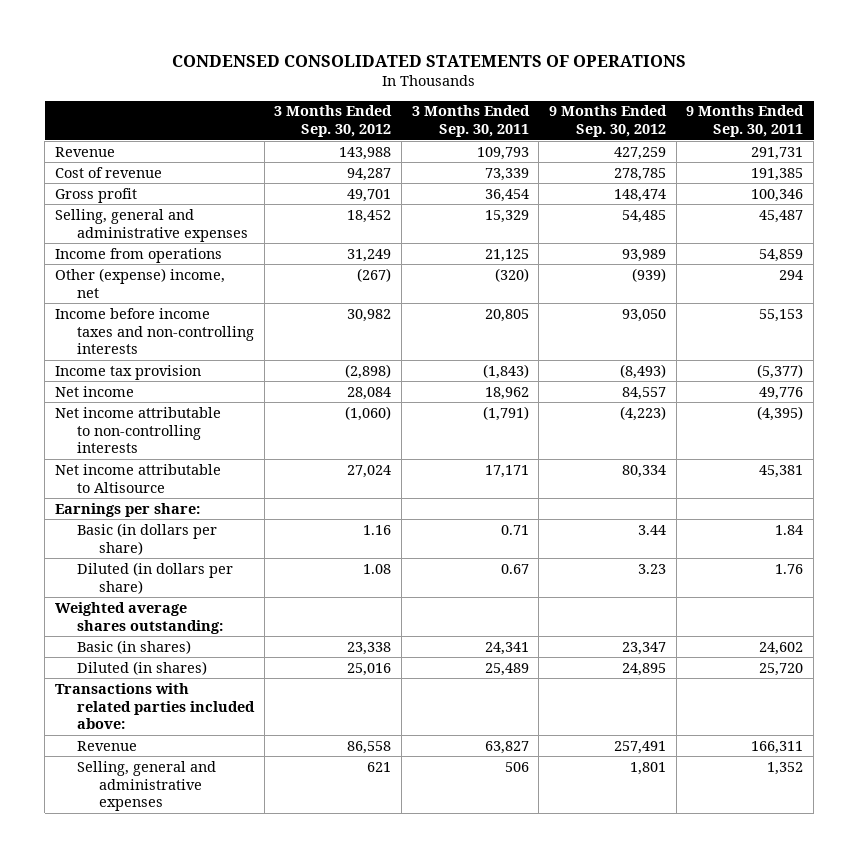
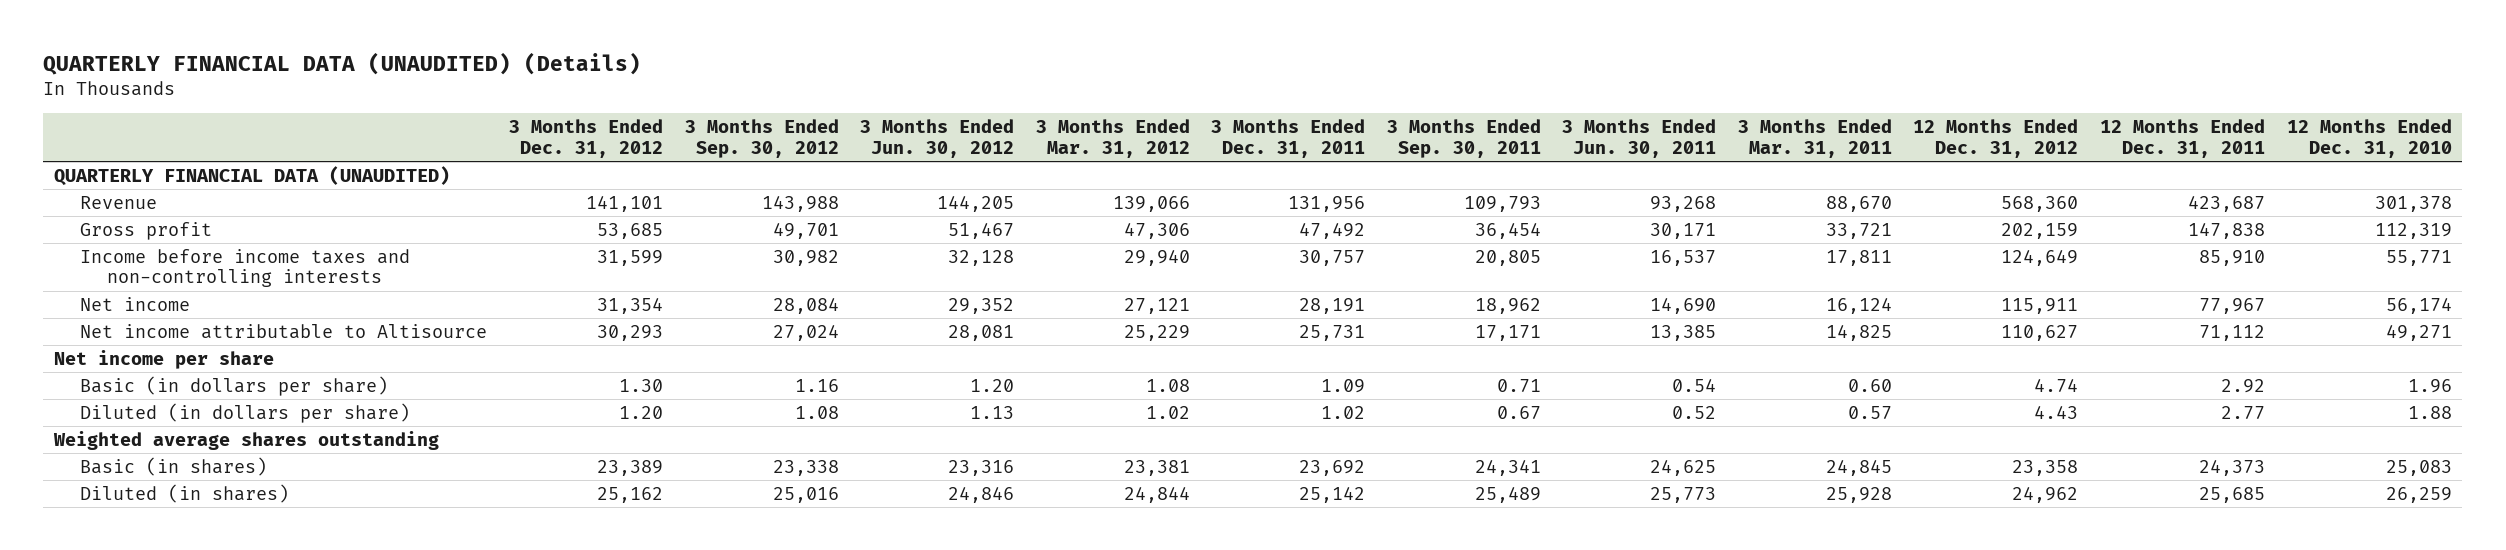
[172,55,687,68] CONDENSED CONSOLIDATED STATEMENTS OF OPERATIONS -> [43,52,642,76] QUARTERLY FINANCIAL DATA (UNAUDITED) (Details)
[549,105,668,138] 9 Months Ended Sep. 30, 2012 -> none
[686,105,805,138] 9 Months Ended Sep. 30, 2011 -> none
none -> [508,119,663,158] 3 Months Ended Dec. 31, 2012
none -> [860,119,1015,158] 3 Months Ended Jun. 30, 2012
none -> [1035,119,1190,158] 3 Months Ended Mar. 31, 2012
none -> [1211,119,1366,158] 3 Months Ended Dec. 31, 2011
none -> [1562,119,1717,158] 3 Months Ended Jun. 30, 2011
none -> [1737,119,1892,158] 3 Months Ended Mar. 31, 2011
none -> [1913,119,2079,158] 12 Months Ended Dec. 31, 2012
none -> [2099,119,2265,158] 12 Months Ended Dec. 31, 2011
none -> [2286,119,2452,158] 12 Months Ended Dec. 31, 2010
none -> [54,165,451,185] QUARTERLY FINANCIAL DATA (UNAUDITED)
[55,166,163,178] Cost of revenue -> none
[55,208,249,242] Selling, general and administrative expenses -> none
[55,247,223,263] Income from operations -> none
[55,267,226,298] Other (expense) income, net -> none
[55,364,202,380] Income tax provision -> none
[55,406,222,454] Net income attributable to non-controlling interests -> none
[55,502,201,517] Earnings per share: -> [54,349,275,369] Net income per share
[55,601,224,634] Weighted average shares outstanding: -> [53,430,440,450] Weighted average shares outstanding
[55,682,256,730] Transactions with related parties included above: -> none
[77,740,138,751] Revenue -> none
[77,760,217,812] Selling, general and administrative expenses -> none

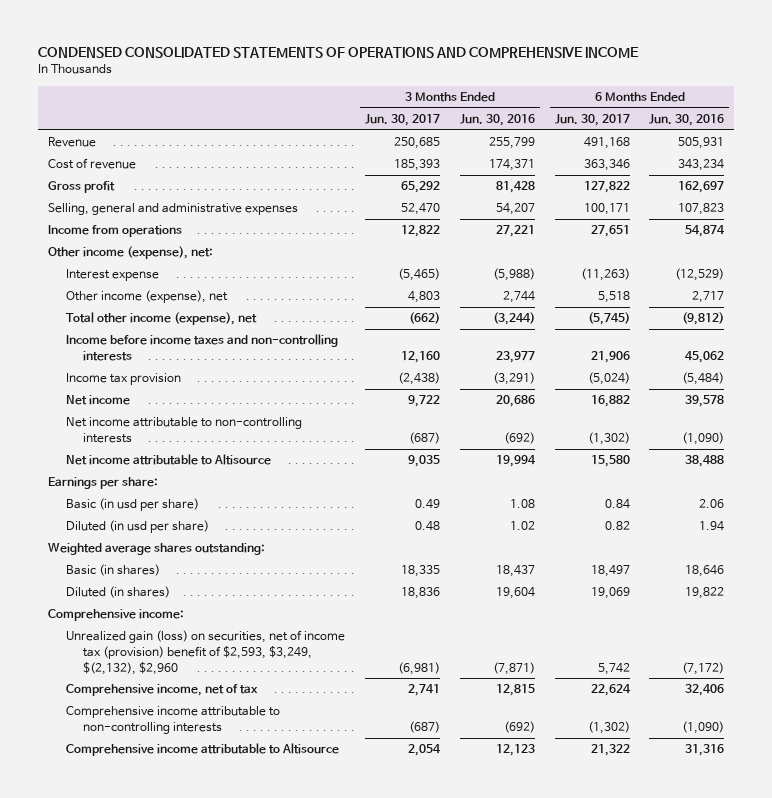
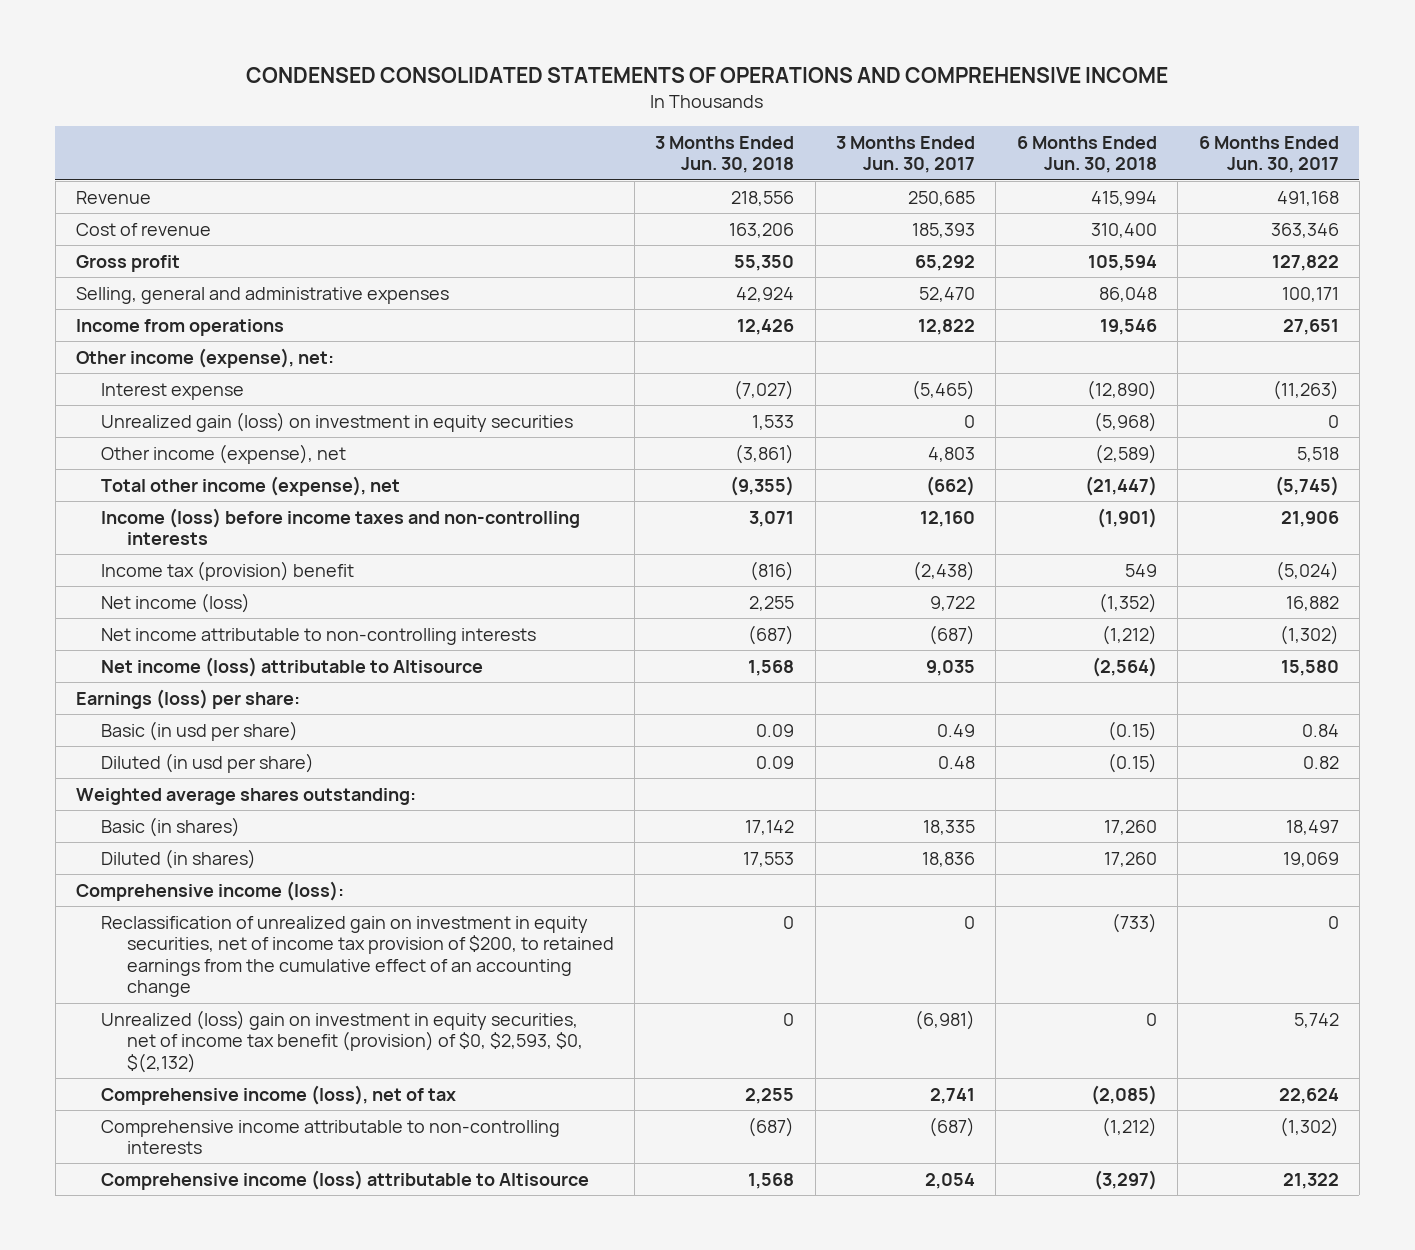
[459,114,535,127] Jun. 30, 2016 -> none
[649,114,725,127] Jun. 30, 2016 -> none
none -> [655,135,795,174] 3 Months Ended Jun. 30, 2018
none -> [1016,135,1157,174] 6 Months Ended Jun. 30, 2018
none -> [101,411,574,432] Unrealized gain (loss) on investment in equity securities
[65,334,338,362] Income before income taxes and non-controlling interests -> [101,507,581,546] Income (loss) before income taxes and non-controlling interests
[65,373,181,386] Income tax provision -> [101,560,355,581] Income tax (provision) benefit
[65,395,130,406] Net income -> [101,592,251,613] Net income (loss)
[65,454,271,466] Net income attributable to Altisource -> [101,656,484,677] Net income (loss) attributable to Altisource
[47,477,158,490] Earnings per share: -> [76,688,301,709] Earnings (loss) per share:
[47,609,184,622] Comprehensive income: -> [76,880,345,901] Comprehensive income (loss):
none -> [101,915,614,998] Reclassification of unrealized gain on investment in equity securities, net of income tax provision of $200, to retained earnings from the cumulative effect of an accounting change
[65,630,345,675] Unrealized gain (loss) on securities, net of income tax (provision) benefit of $2,593, $3,249, $(2,132), $2,960 -> [101,1009,583,1073] Unrealized (loss) gain on investment in equity securities, net of income tax benefit (provision) of $0, $2,593, $0, $(2,132)
[65,684,258,697] Comprehensive income, net of tax -> [101,1084,457,1105] Comprehensive income (loss), net of tax
[65,743,339,757] Comprehensive income attributable to Altisource -> [101,1169,590,1190] Comprehensive income (loss) attributable to Altisource

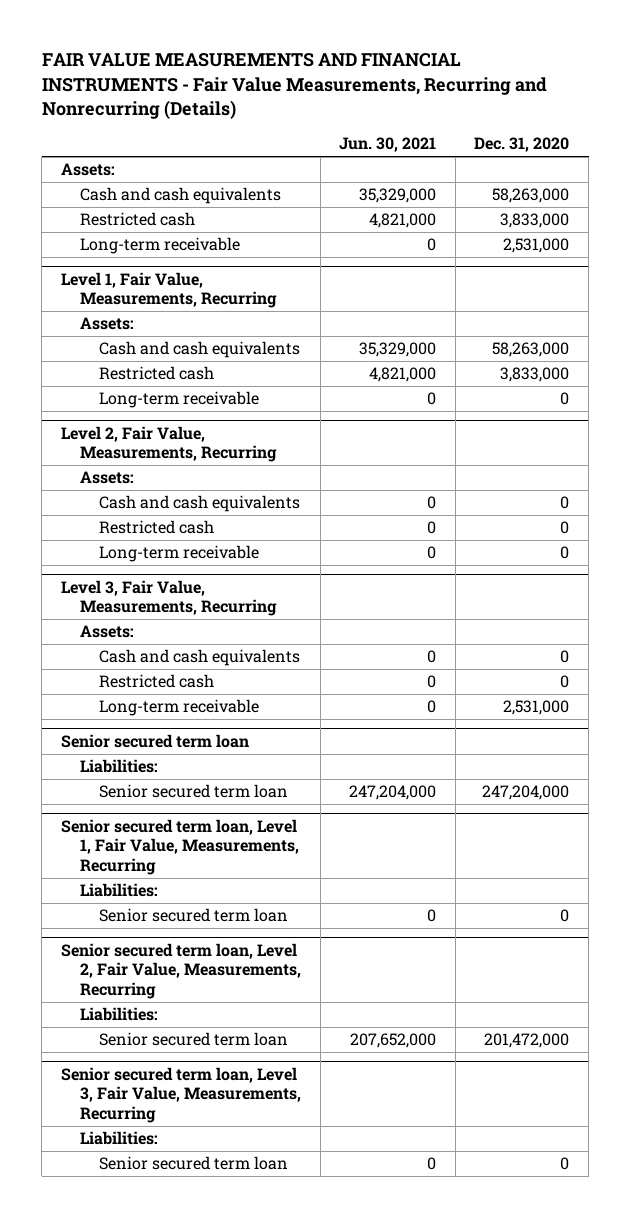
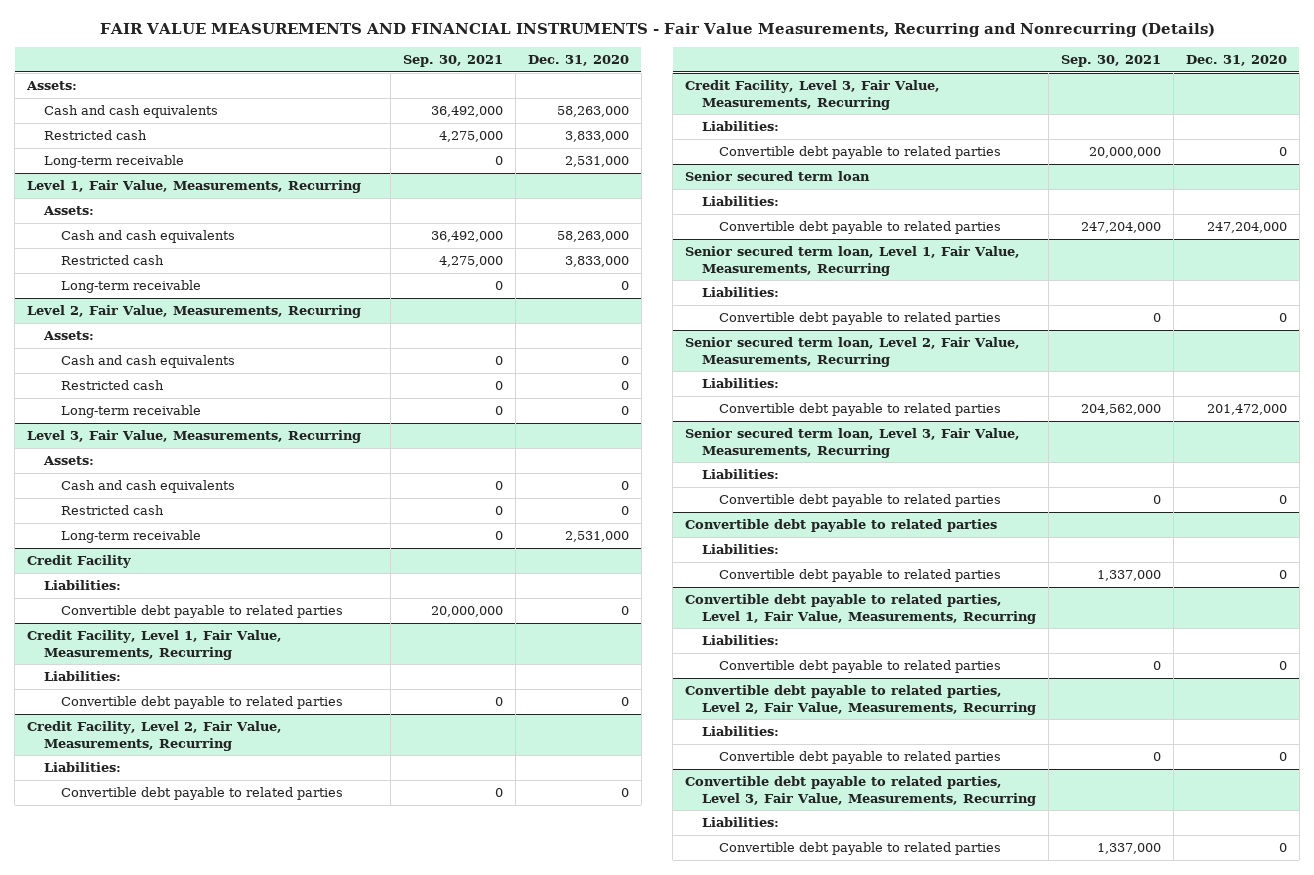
[339,137,437,153] Jun. 30, 2021 -> none
none -> [402,54,503,67] Sep. 30, 2021
none -> [26,555,131,569] Credit Facility
none -> [43,580,121,591] Liabilities:
none -> [60,605,343,619] Convertible debt payable to related parties
none -> [26,630,282,660] Credit Facility, Level 1, Fair Value, Measurements, Recurring
none -> [43,671,121,682] Liabilities:
none -> [60,696,343,710] Convertible debt payable to related parties
none -> [26,721,282,751] Credit Facility, Level 2, Fair Value, Measurements, Recurring
none -> [43,762,121,773] Liabilities:
none -> [60,787,343,801] Convertible debt payable to related parties
none -> [685,80,941,110] Credit Facility, Level 3, Fair Value, Measurements, Recurring
none -> [702,121,780,132] Liabilities:
none -> [719,146,1002,160] Convertible debt payable to related parties
[99,784,289,799] Senior secured term loan -> [719,221,1002,235] Convertible debt payable to related parties
[99,908,289,923] Senior secured term loan -> [719,312,1002,326] Convertible debt payable to related parties
[99,1032,289,1047] Senior secured term loan -> [719,403,1002,417] Convertible debt payable to related parties
[99,1156,289,1171] Senior secured term loan -> [719,494,1002,508] Convertible debt payable to related parties
none -> [685,519,998,533] Convertible debt payable to related parties
none -> [702,544,780,555] Liabilities:
none -> [719,569,1002,583] Convertible debt payable to related parties
none -> [685,594,1037,624] Convertible debt payable to related parties, Level 1, Fair Value, Measurements, Recurring
none -> [702,635,780,646] Liabilities:
none -> [719,660,1002,674] Convertible debt payable to related parties
none -> [685,685,1037,715] Convertible debt payable to related parties, Level 2, Fair Value, Measurements, Recurring
none -> [702,726,780,737] Liabilities:
none -> [719,751,1002,765] Convertible debt payable to related parties
none -> [685,776,1037,806] Convertible debt payable to related parties, Level 3, Fair Value, Measurements, Recurring
none -> [702,817,780,828] Liabilities:
none -> [719,842,1002,856] Convertible debt payable to related parties

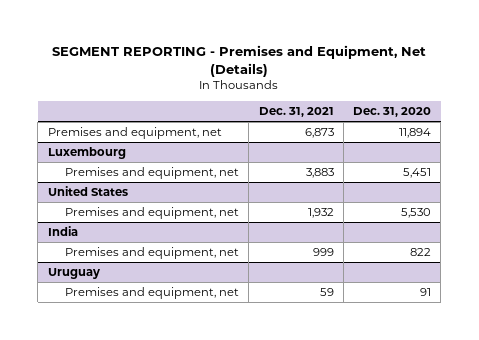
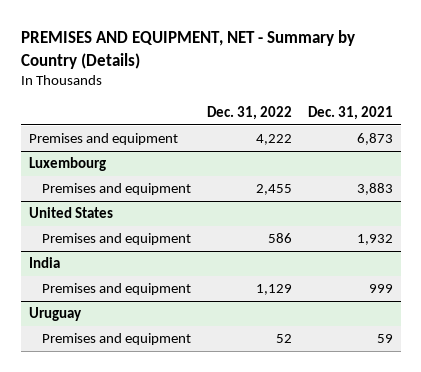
[52,44,427,77] SEGMENT REPORTING - Premises and Equipment, Net (Details) -> [20,30,355,69] PREMISES AND EQUIPMENT, NET - Summary by Country (Details)
[353,106,432,117] Dec. 31, 2020 -> none
none -> [206,105,292,120] Dec. 31, 2022
[47,127,222,140] Premises and equipment, net -> [28,133,178,146] Premises and equipment
[65,167,240,180] Premises and equipment, net -> [41,183,191,196] Premises and equipment
[65,207,240,220] Premises and equipment, net -> [41,233,191,246] Premises and equipment
[65,247,240,260] Premises and equipment, net -> [41,283,191,296] Premises and equipment
[65,287,240,300] Premises and equipment, net -> [41,333,191,346] Premises and equipment

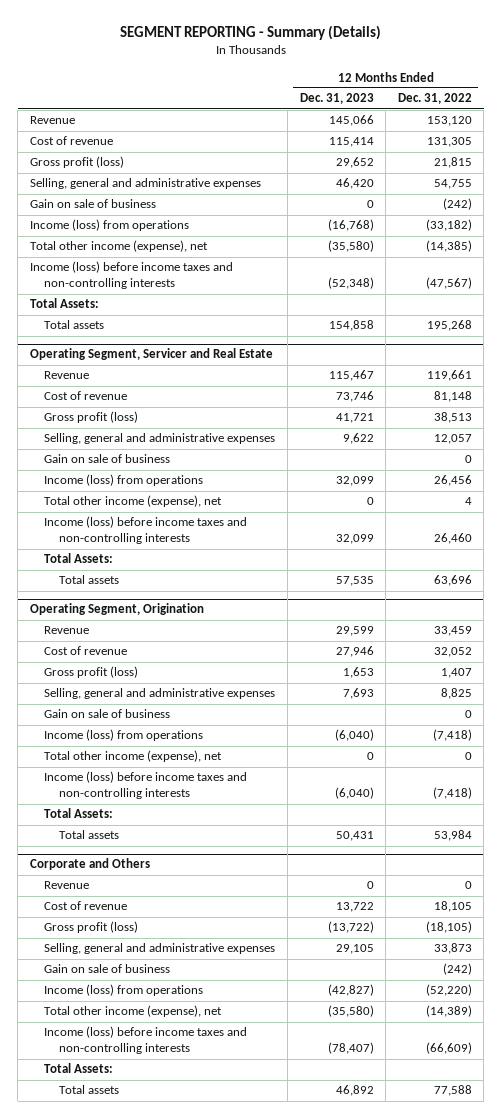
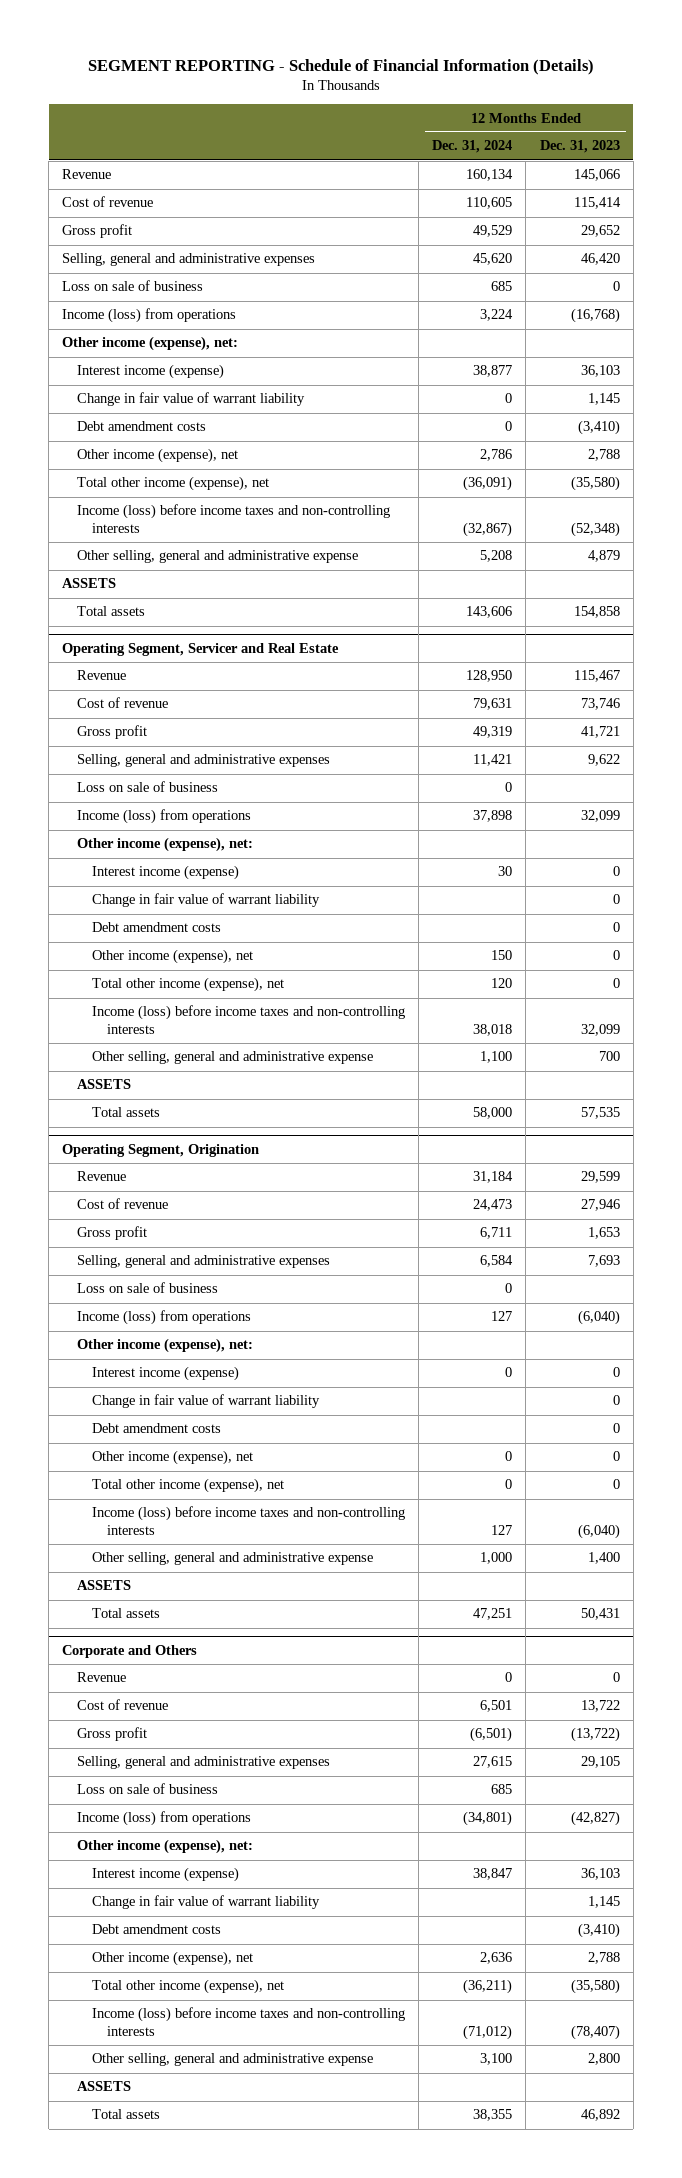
[119,25,381,41] SEGMENT REPORTING - Summary (Details) -> [87,58,594,75] SEGMENT REPORTING - Schedule of Financial Information (Details)
[397,93,472,105] Dec. 31, 2022 -> none
none -> [432,140,513,154] Dec. 31, 2024
[29,156,124,169] Gross profit (loss) -> [62,224,133,239] Gross profit
[29,199,156,209] Gain on sale of business -> [62,280,204,292] Loss on sale of business
none -> [62,336,239,352] Other income (expense), net:
none -> [77,364,225,380] Interest income (expense)
none -> [77,392,306,407] Change in fair value of warrant liability
none -> [77,421,207,432] Debt amendment costs
none -> [77,448,239,464] Other income (expense), net
none -> [77,550,359,564] Other selling, general and administrative expense
[29,298,99,309] Total Assets: -> [62,578,117,589] ASSETS
[44,411,139,424] Gross profit (loss) -> [77,725,148,740] Gross profit
[44,454,171,464] Gain on sale of business -> [77,781,219,793] Loss on sale of business
none -> [77,837,254,853] Other income (expense), net:
none -> [91,865,239,881] Interest income (expense)
none -> [91,893,320,908] Change in fair value of warrant liability
none -> [91,922,221,933] Debt amendment costs
none -> [91,949,253,965] Other income (expense), net
none -> [91,1051,373,1065] Other selling, general and administrative expense
[44,553,114,564] Total Assets: -> [77,1079,132,1090] ASSETS
[44,666,139,679] Gross profit (loss) -> [77,1226,148,1241] Gross profit
[44,709,171,719] Gain on sale of business -> [77,1282,219,1294] Loss on sale of business
none -> [77,1338,254,1354] Other income (expense), net:
none -> [91,1366,239,1382] Interest income (expense)
none -> [91,1394,320,1409] Change in fair value of warrant liability
none -> [91,1423,221,1434] Debt amendment costs
none -> [91,1450,253,1466] Other income (expense), net
none -> [91,1552,373,1566] Other selling, general and administrative expense
[44,808,114,819] Total Assets: -> [77,1580,132,1591] ASSETS
[44,921,139,934] Gross profit (loss) -> [77,1727,148,1742] Gross profit
[44,964,171,974] Gain on sale of business -> [77,1783,219,1795] Loss on sale of business
none -> [77,1839,254,1855] Other income (expense), net:
none -> [91,1867,239,1883] Interest income (expense)
none -> [91,1895,320,1910] Change in fair value of warrant liability
none -> [91,1924,221,1935] Debt amendment costs
none -> [91,1951,253,1967] Other income (expense), net
none -> [91,2053,373,2067] Other selling, general and administrative expense
[44,1063,114,1074] Total Assets: -> [77,2081,132,2092] ASSETS

